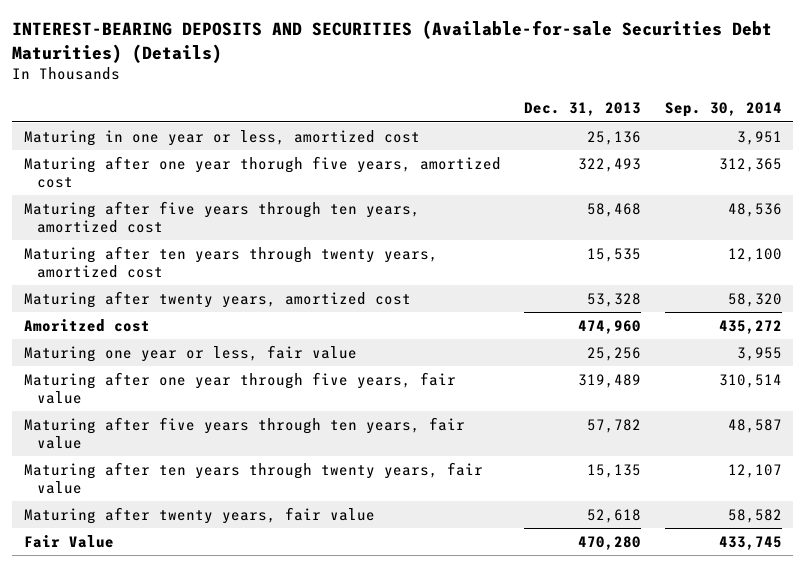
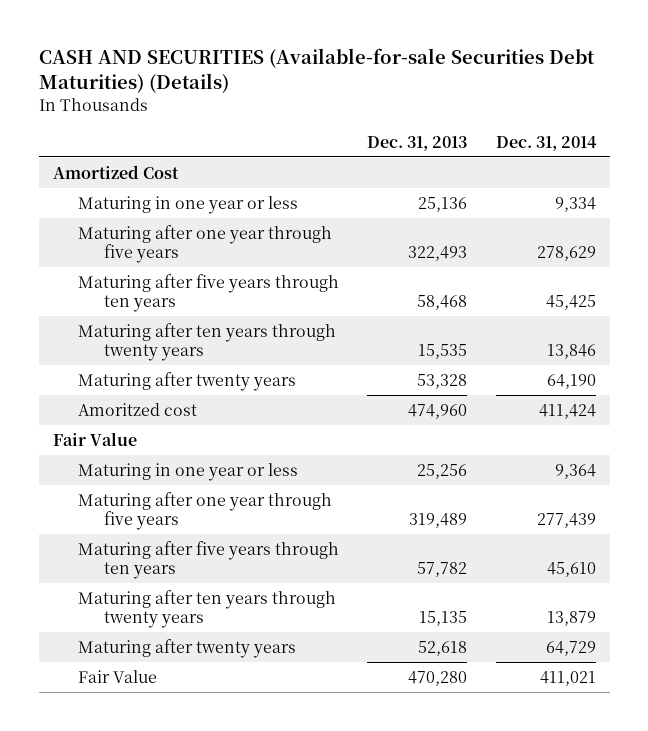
[12,20,773,63] INTEREST-BEARING DEPOSITS AND SECURITIES (Available-for-sale Securities Debt Maturities) (Details) -> [38,47,595,93] CASH AND SECURITIES (Available-for-sale Securities Debt Maturities) (Details)
[664,102,782,118] Sep. 30, 2014 -> none
none -> [495,135,597,151] Dec. 31, 2014
none -> [52,164,179,179] Amortized Cost
[23,129,420,146] Maturing in one year or less, amortized cost -> [78,195,299,214] Maturing in one year or less
[23,155,501,188] Maturing after one year thorugh five years, amortized cost -> [78,224,333,264] Maturing after one year through five years
[23,200,420,233] Maturing after five years through ten years, amortized cost -> [78,273,340,313] Maturing after five years through ten years
[23,245,438,278] Maturing after ten years through twenty years, amortized cost -> [78,322,337,362] Maturing after ten years through twenty years
[23,290,411,308] Maturing after twenty years, amortized cost -> [78,371,297,391] Maturing after twenty years
none -> [52,431,137,446] Fair Value
[23,344,357,362] Maturing one year or less, fair value -> [78,462,299,481] Maturing in one year or less
[23,371,456,404] Maturing after one year through five years, fair value -> [78,491,333,531] Maturing after one year through five years
[23,416,465,449] Maturing after five years through ten years, fair value -> [78,540,340,580] Maturing after five years through ten years
[23,461,483,494] Maturing after ten years through twenty years, fair value -> [78,589,337,629] Maturing after ten years through twenty years
[23,506,375,524] Maturing after twenty years, fair value -> [78,638,297,658] Maturing after twenty years

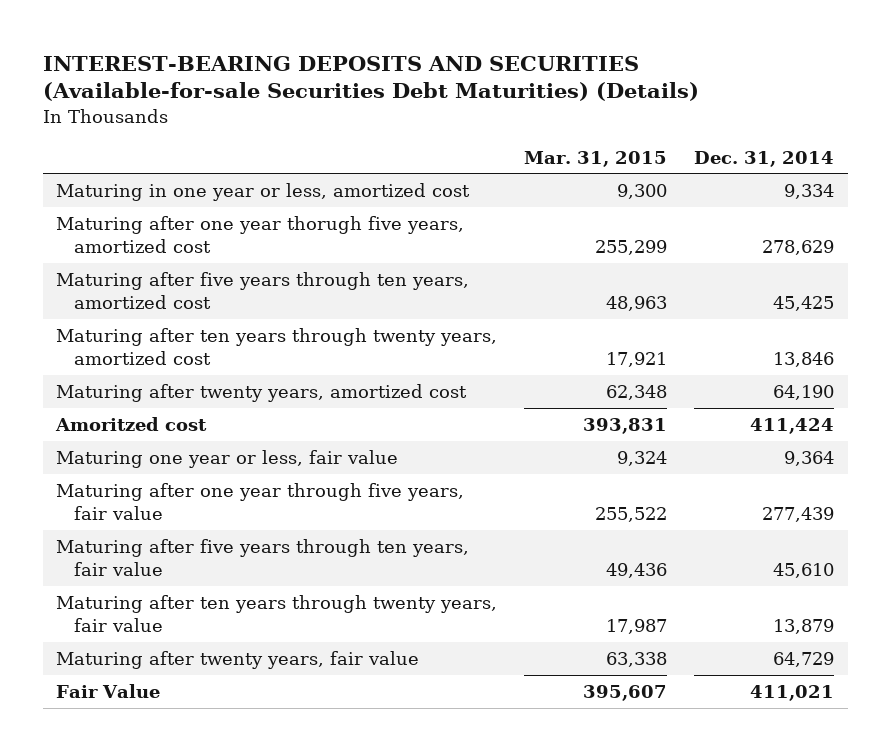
[38,47,595,93] CASH AND SECURITIES (Available-for-sale Securities Debt Maturities) (Details) -> [42,55,699,102] INTEREST-BEARING DEPOSITS AND SECURITIES (Available-for-sale Securities Debt Maturities) (Details)
[367,135,468,151] Dec. 31, 2013 -> none
none -> [524,150,668,167] Mar. 31, 2015
[52,164,179,179] Amortized Cost -> none
[78,195,299,214] Maturing in one year or less -> [56,182,471,201] Maturing in one year or less, amortized cost
[78,224,333,264] Maturing after one year through five years -> [56,215,465,254] Maturing after one year thorugh five years, amortized cost
[78,273,340,313] Maturing after five years through ten years -> [56,271,470,310] Maturing after five years through ten years, amortized cost
[78,322,337,362] Maturing after ten years through twenty years -> [56,327,498,366] Maturing after ten years through twenty years, amortized cost
[78,371,297,391] Maturing after twenty years -> [56,383,468,402] Maturing after twenty years, amortized cost
[52,431,137,446] Fair Value -> none
[78,462,299,481] Maturing in one year or less -> [56,449,399,468] Maturing one year or less, fair value
[78,491,333,531] Maturing after one year through five years -> [56,482,465,521] Maturing after one year through five years, fair value
[78,540,340,580] Maturing after five years through ten years -> [56,538,470,577] Maturing after five years through ten years, fair value
[78,589,337,629] Maturing after ten years through twenty years -> [56,594,498,633] Maturing after ten years through twenty years, fair value
[78,638,297,658] Maturing after twenty years -> [56,650,420,669] Maturing after twenty years, fair value

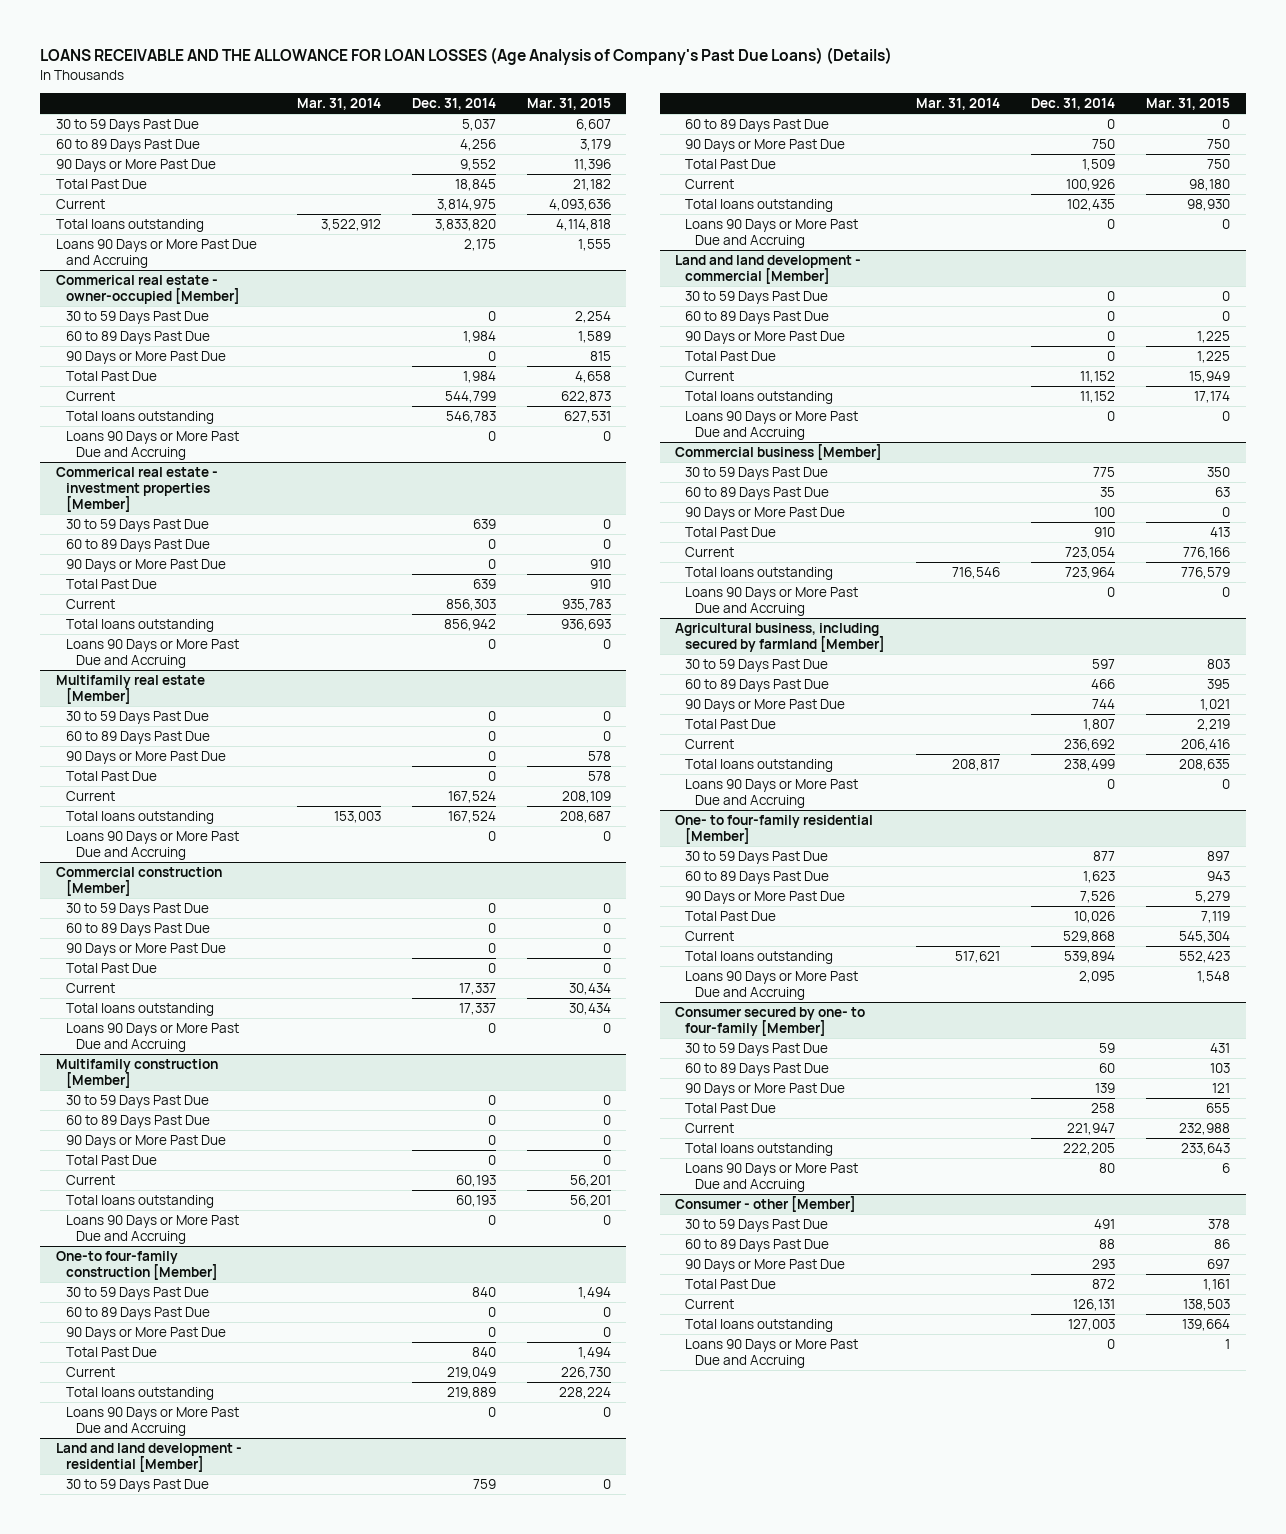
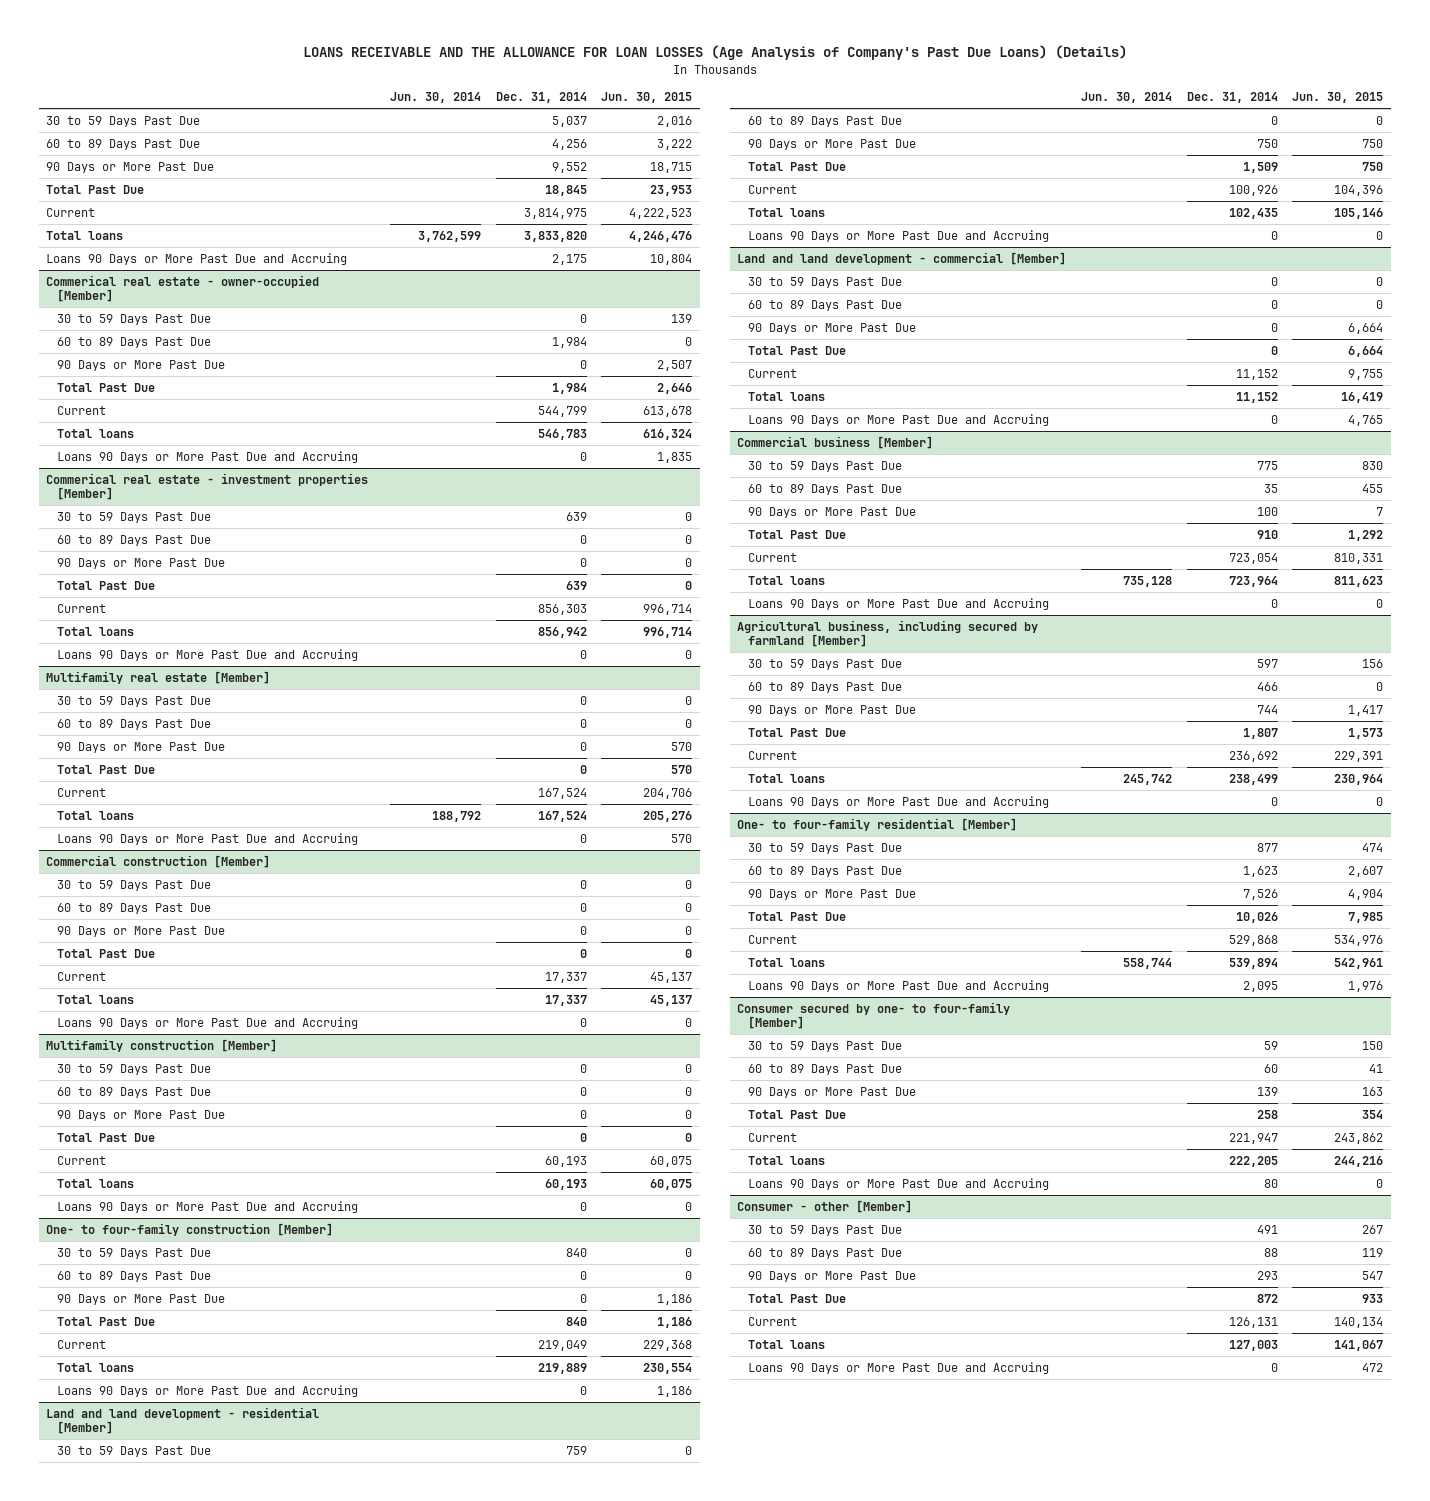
[296,97,381,110] Mar. 31, 2014 -> none
[526,97,611,110] Mar. 31, 2015 -> none
none -> [389,92,481,104] Jun. 30, 2014
none -> [601,92,693,104] Jun. 30, 2015
[55,218,204,232] Total loans outstanding -> [46,230,124,240] Total loans
[65,410,214,424] Total loans outstanding -> [57,428,135,438] Total loans
[65,618,214,632] Total loans outstanding -> [57,626,135,636] Total loans
[65,810,214,824] Total loans outstanding -> [57,810,135,820] Total loans
[65,1002,214,1016] Total loans outstanding -> [57,994,135,1004] Total loans
[65,1194,214,1208] Total loans outstanding -> [57,1178,135,1188] Total loans
[55,1250,218,1281] One-to four-family construction [Member] -> [46,1222,334,1236] One- to four-family construction [Member]
[65,1386,214,1400] Total loans outstanding -> [57,1362,135,1372] Total loans
[685,198,834,212] Total loans outstanding -> [748,207,826,217] Total loans
[685,390,834,404] Total loans outstanding -> [748,391,826,401] Total loans
[685,566,834,580] Total loans outstanding -> [748,575,826,585] Total loans
[685,758,834,772] Total loans outstanding -> [748,773,826,783] Total loans
[685,950,834,964] Total loans outstanding -> [748,957,826,967] Total loans
[685,1142,834,1156] Total loans outstanding -> [748,1155,826,1165] Total loans
[685,1318,834,1332] Total loans outstanding -> [748,1339,826,1349] Total loans

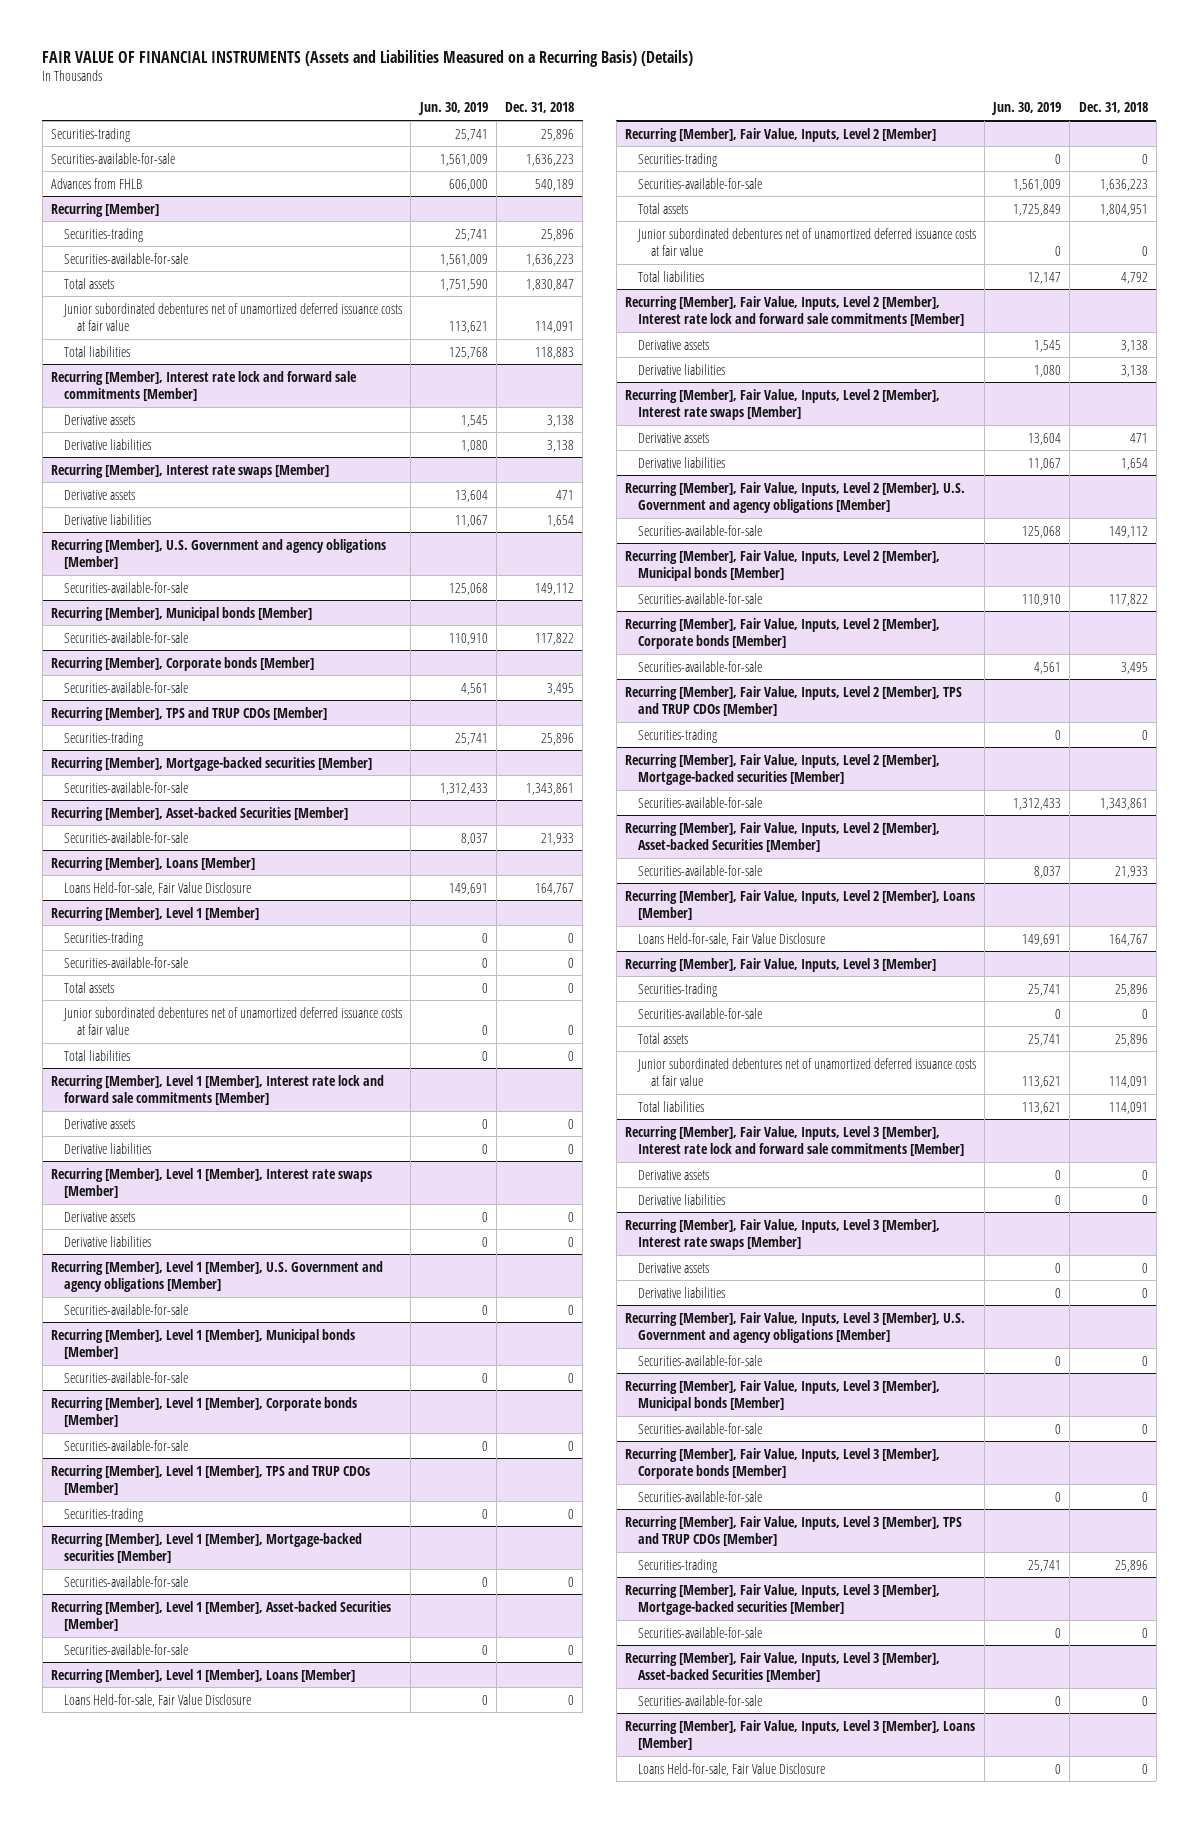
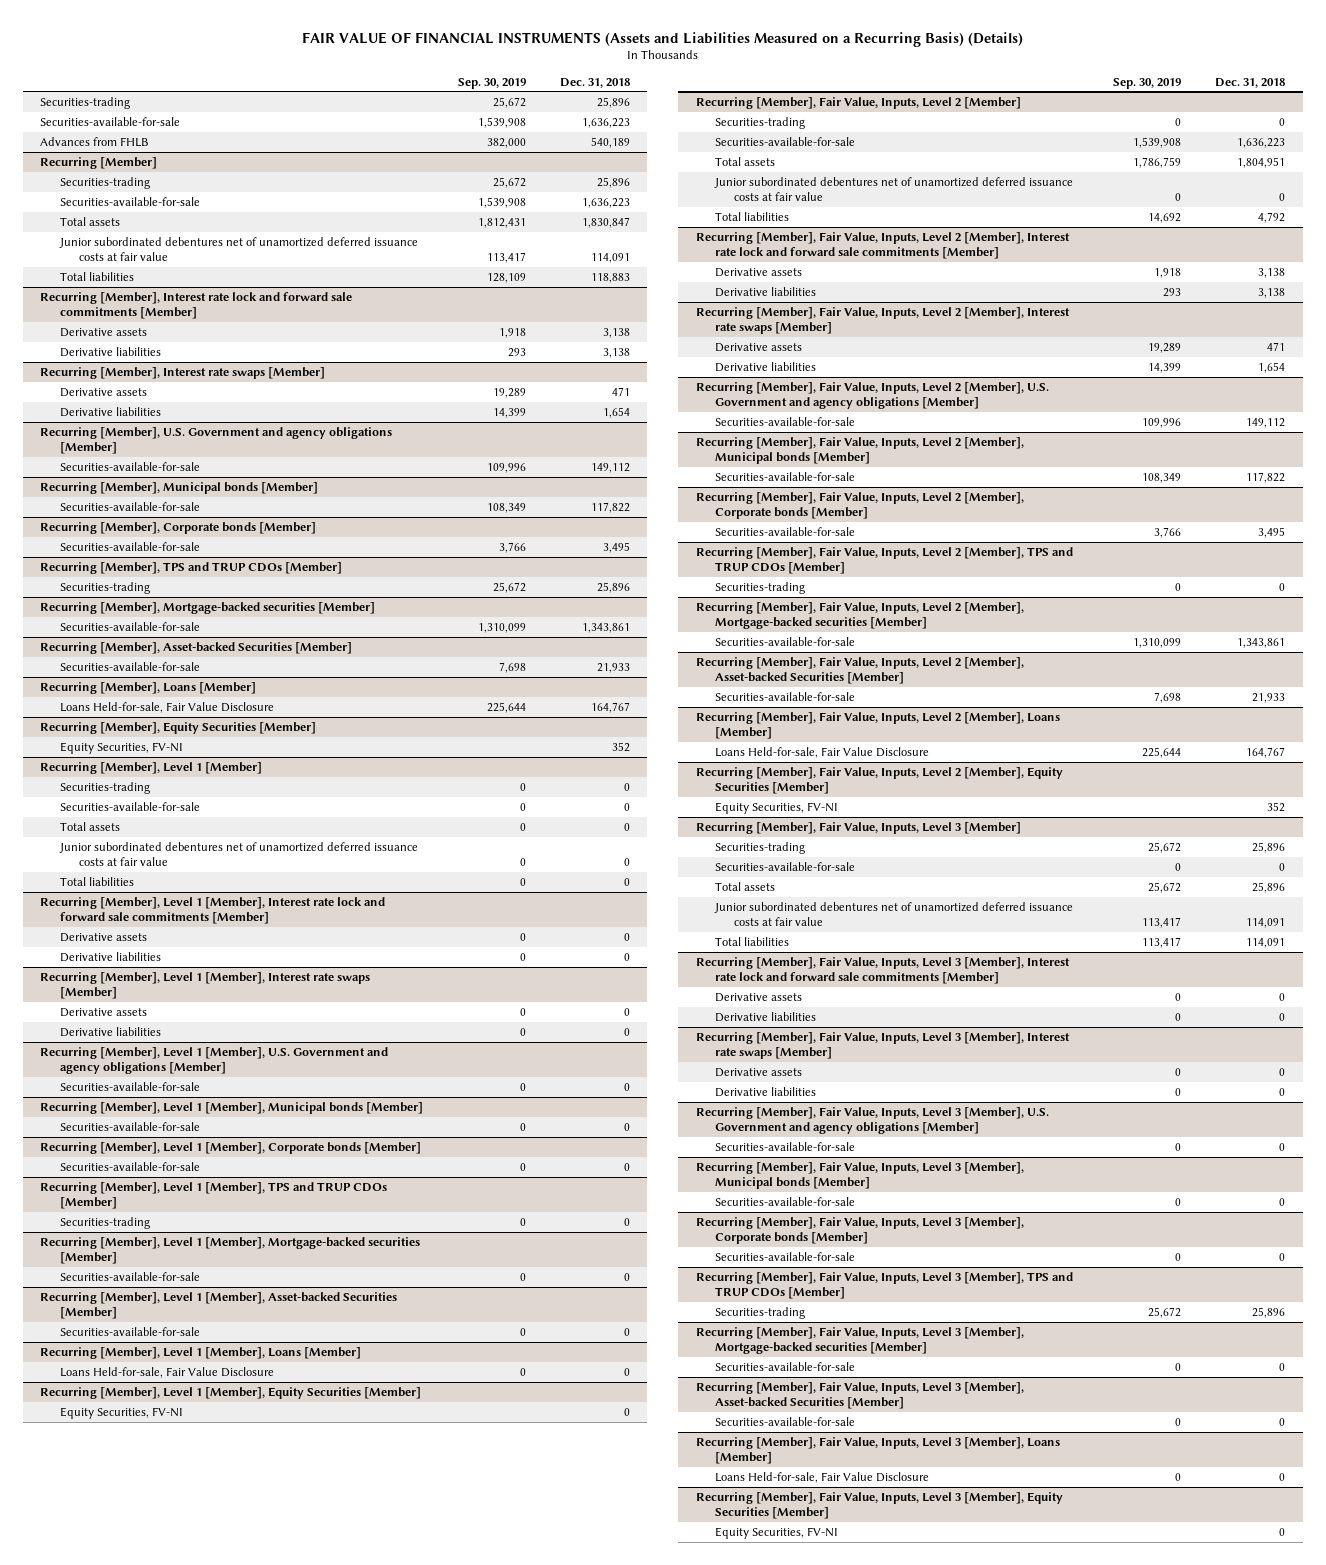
[417,102,488,116] Jun. 30, 2019 -> none
none -> [457,77,526,89] Sep. 30, 2019
none -> [40,721,317,734] Recurring [Member], Equity Securities [Member]
none -> [59,741,183,754] Equity Securities, FV-NI
none -> [40,1386,422,1399] Recurring [Member], Level 1 [Member], Equity Securities [Member]
none -> [59,1406,183,1419] Equity Securities, FV-NI
none -> [695,766,1063,795] Recurring [Member], Fair Value, Inputs, Level 2 [Member], Equity Securities [Member]
none -> [715,801,839,814] Equity Securities, FV-NI
none -> [695,1491,1063,1520] Recurring [Member], Fair Value, Inputs, Level 3 [Member], Equity Securities [Member]
none -> [715,1526,839,1539] Equity Securities, FV-NI

